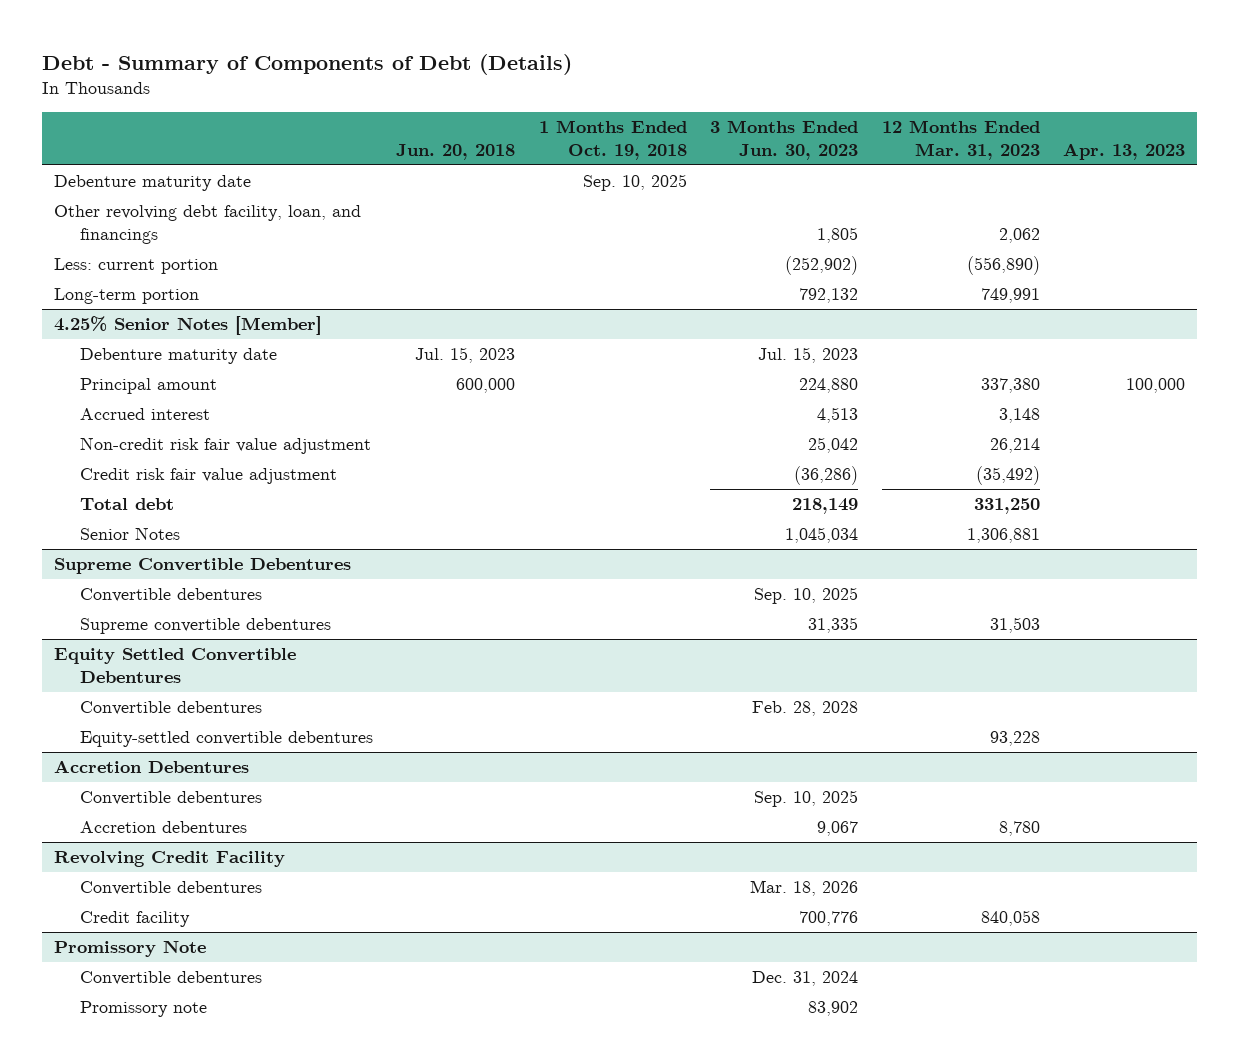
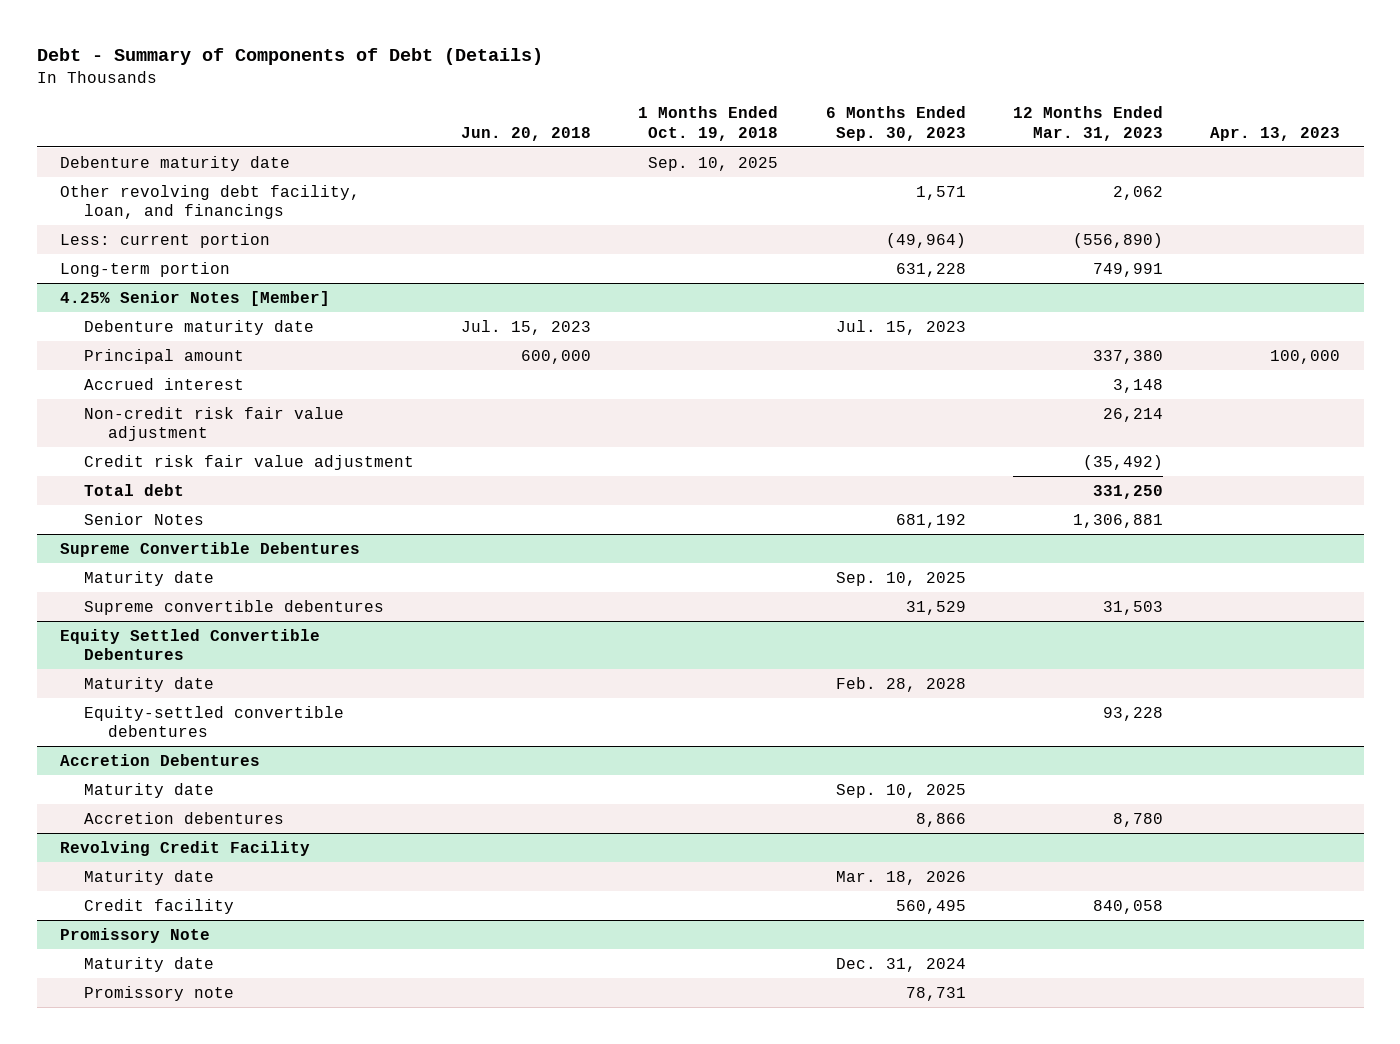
[710,120,859,161] 3 Months Ended Jun. 30, 2023 -> none
none -> [825,106,966,141] 6 Months Ended Sep. 30, 2023
[79,588,262,603] Convertible debentures -> [83,570,214,586] Maturity date
[79,701,262,716] Convertible debentures -> [83,676,214,692] Maturity date
[79,791,262,806] Convertible debentures -> [83,782,214,798] Maturity date
[79,881,262,896] Convertible debentures -> [83,869,214,885] Maturity date
[79,971,262,986] Convertible debentures -> [83,956,214,972] Maturity date

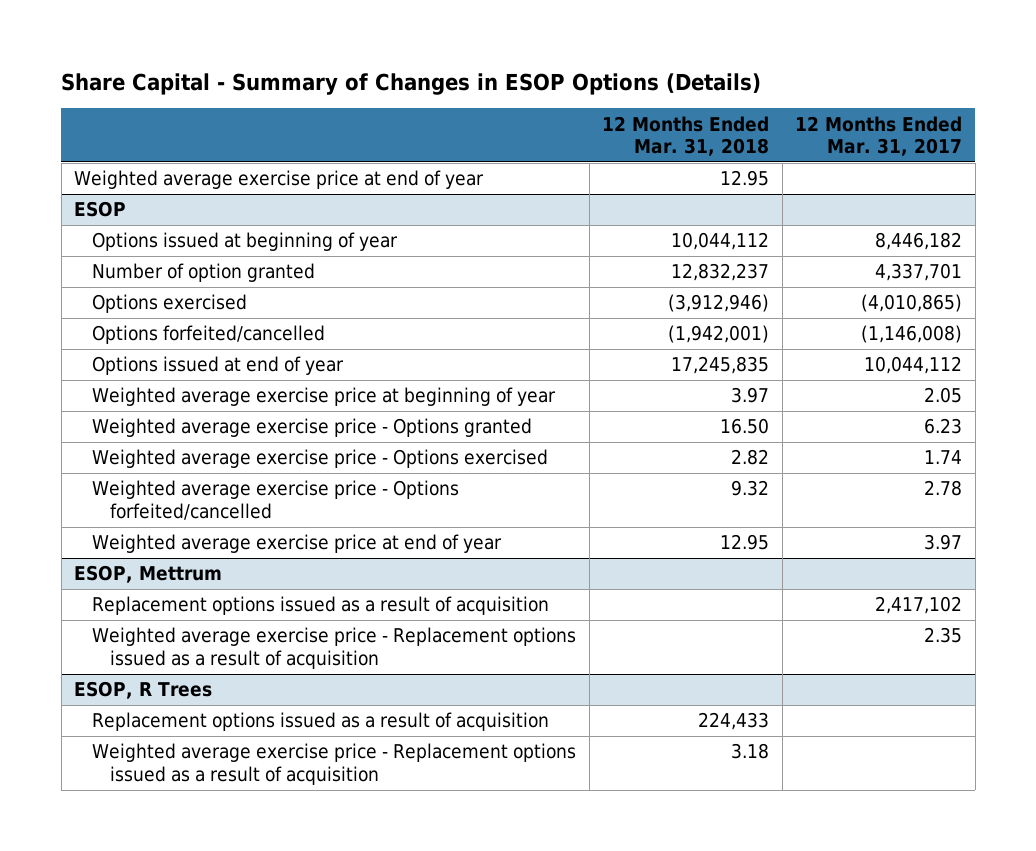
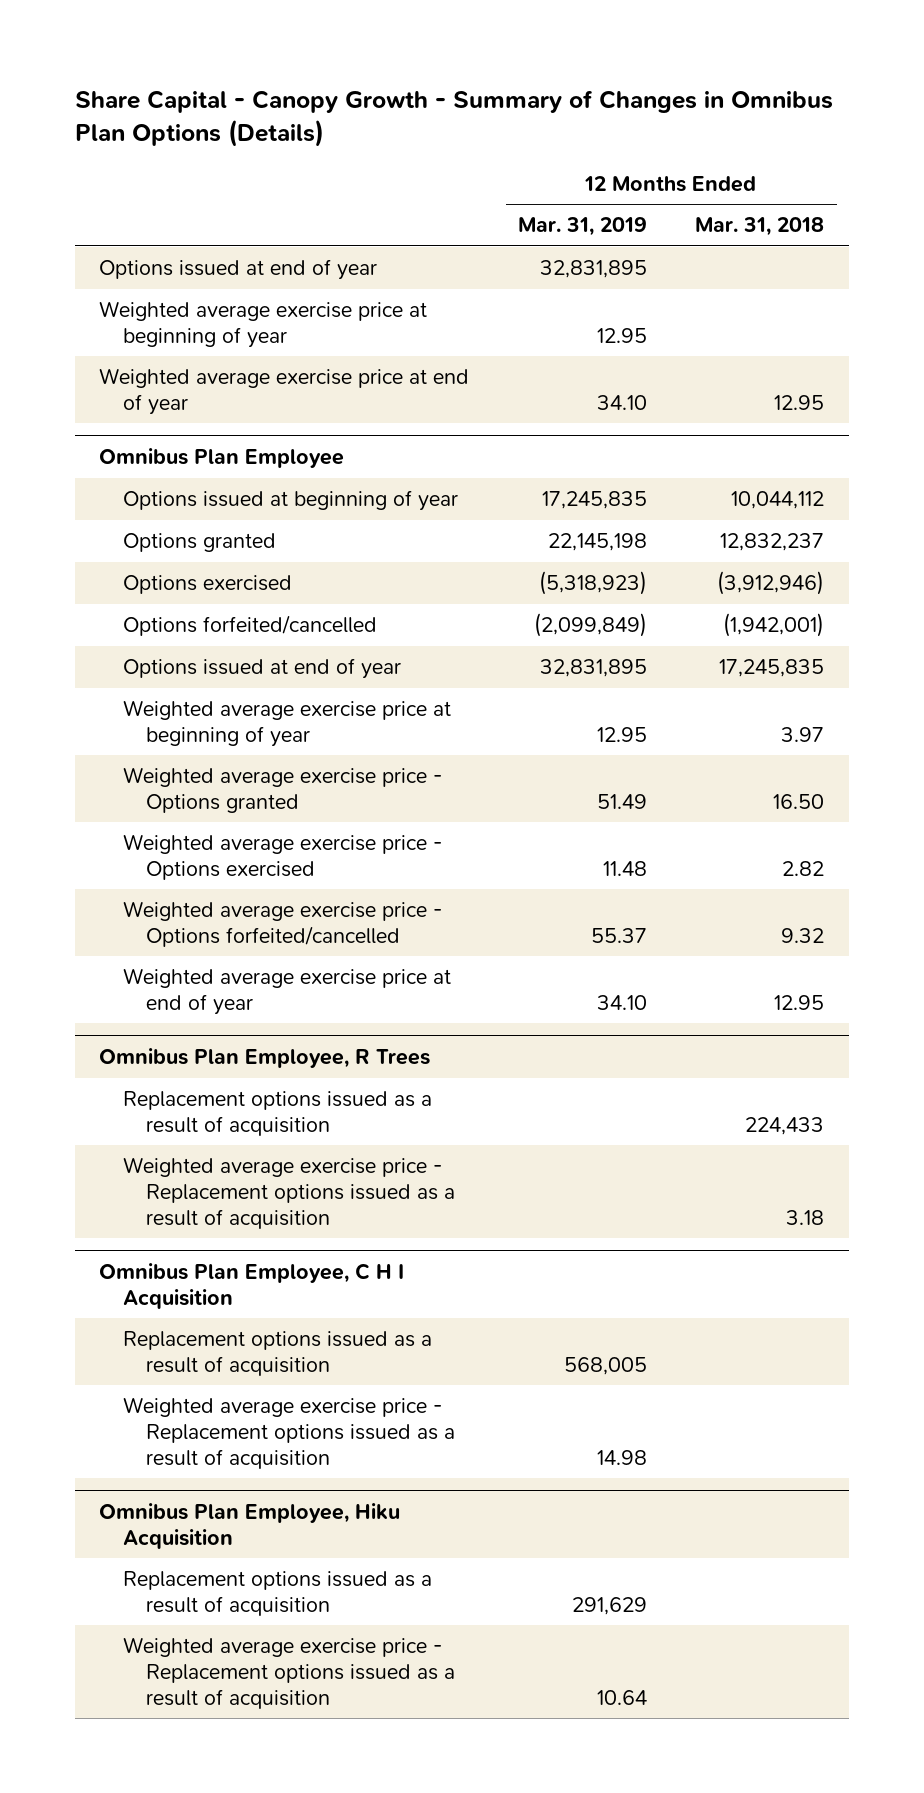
[61,72,762,95] Share Capital - Summary of Changes in ESOP Options (Details) -> [74,89,833,148] Share Capital - Canopy Growth - Summary of Changes in Omnibus Plan Options (Details)
[795,115,963,157] 12 Months Ended Mar. 31, 2017 -> none
none -> [517,217,647,237] Mar. 31, 2019
none -> [99,259,378,281] Options issued at end of year
none -> [99,301,428,348] Weighted average exercise price at beginning of year
[74,201,127,218] ESOP -> none
none -> [99,447,345,468] Omnibus Plan Employee
[92,263,316,283] Number of option granted -> [122,533,276,553] Options granted
[74,565,223,584] ESOP, Mettrum -> none
[92,596,550,616] Replacement options issued as a result of acquisition -> none
[92,627,577,669] Weighted average exercise price - Replacement options issued as a result of acquisition -> none
[74,681,213,700] ESOP, R Trees -> none
none -> [99,1047,431,1068] Omnibus Plan Employee, R Trees
none -> [99,1262,405,1309] Omnibus Plan Employee, C H I Acquisition
none -> [122,1331,432,1376] Replacement options issued as a result of acquisition
none -> [122,1397,456,1469] Weighted average exercise price - Replacement options issued as a result of acquisition
none -> [99,1502,401,1549] Omnibus Plan Employee, Hiku Acquisition
none -> [122,1571,432,1616] Replacement options issued as a result of acquisition
none -> [122,1637,456,1709] Weighted average exercise price - Replacement options issued as a result of acquisition

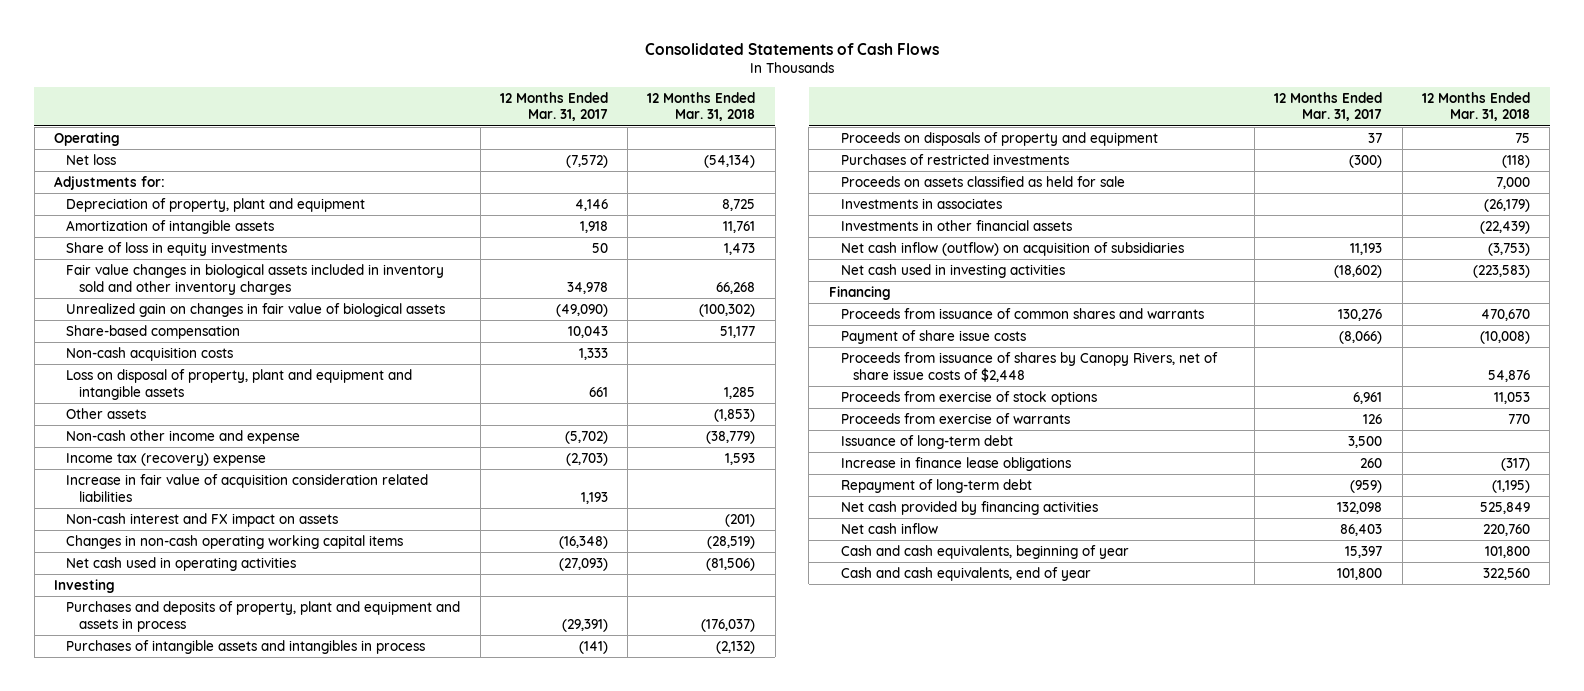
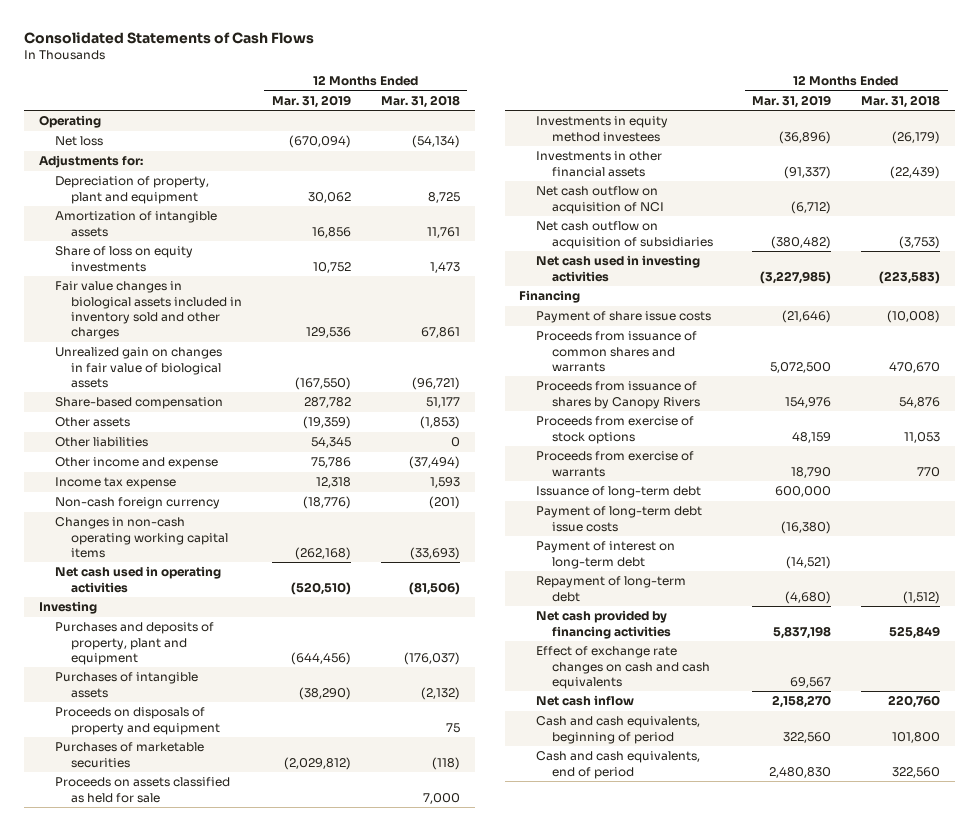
[499,91,608,122] 12 Months Ended Mar. 31, 2017 -> none
none -> [271,94,351,108] Mar. 31, 2019
[66,241,288,256] Share of loss in equity investments -> [55,246,194,272] Share of loss on equity investments
[66,263,445,295] Fair value changes in biological assets included in inventory sold and other inventory charges -> [55,281,243,340] Fair value changes in biological assets included in inventory sold and other charges
[716,281,756,294] 66,268 -> [420,327,460,339] 67,861
[699,303,756,317] (100,302) -> [411,376,460,390] (96,721)
[66,346,234,361] Non-cash acquisition costs -> none
[66,368,413,400] Loss on disposal of property, plant and equipment and intangible assets -> none
[66,473,429,502] Increase in fair value of acquisition consideration related liabilities -> none
[66,512,339,527] Non-cash interest and FX impact on assets -> none
none -> [55,437,149,448] Other liabilities
[66,429,301,444] Non-cash other income and expense -> [55,457,219,470] Other income and expense
[706,430,756,444] (38,779) -> [408,456,460,470] (37,494)
[66,452,267,466] Income tax (recovery) expense -> [55,477,177,490] Income tax expense
none -> [55,497,221,510] Non-cash foreign currency
[707,535,756,549] (28,519) -> [409,546,460,560] (33,693)
[66,600,461,632] Purchases and deposits of property, plant and equipment and assets in process -> [55,622,215,665] Purchases and deposits of property, plant and equipment
[66,639,426,654] Purchases of intangible assets and intangibles in process -> [55,672,199,698] Purchases of intangible assets
[840,153,1069,165] Purchases of restricted investments -> [55,742,205,768] Purchases of marketable securities
[840,197,1002,209] Investments in associates -> [535,116,668,142] Investments in equity method investees
none -> [535,186,664,214] Net cash outflow on acquisition of NCI
[840,241,1184,256] Net cash inflow (outflow) on acquisition of subsidiaries -> [535,221,713,249] Net cash outflow on acquisition of subsidiaries
[840,307,1204,319] Proceeds from issuance of common shares and warrants -> [535,331,697,372] Proceeds from issuance of common shares and warrants
[840,351,1218,382] Proceeds from issuance of shares by Canopy Rivers, net of share issue costs of $2,448 -> [535,381,700,409] Proceeds from issuance of shares by Canopy Rivers
[840,456,1071,471] Increase in finance lease obligations -> none
none -> [535,506,702,532] Payment of long-term debt issue costs
none -> [535,541,675,569] Payment of interest on long-term debt
[1491,479,1530,493] (1,195) -> [903,590,941,604] (1,512)
none -> [535,646,710,689] Effect of exchange rate changes on cash and cash equivalents
[840,544,1129,559] Cash and cash equivalents, beginning of year -> [535,716,700,744] Cash and cash equivalents, beginning of period
[840,566,1091,581] Cash and cash equivalents, end of year -> [535,751,700,779] Cash and cash equivalents, end of period

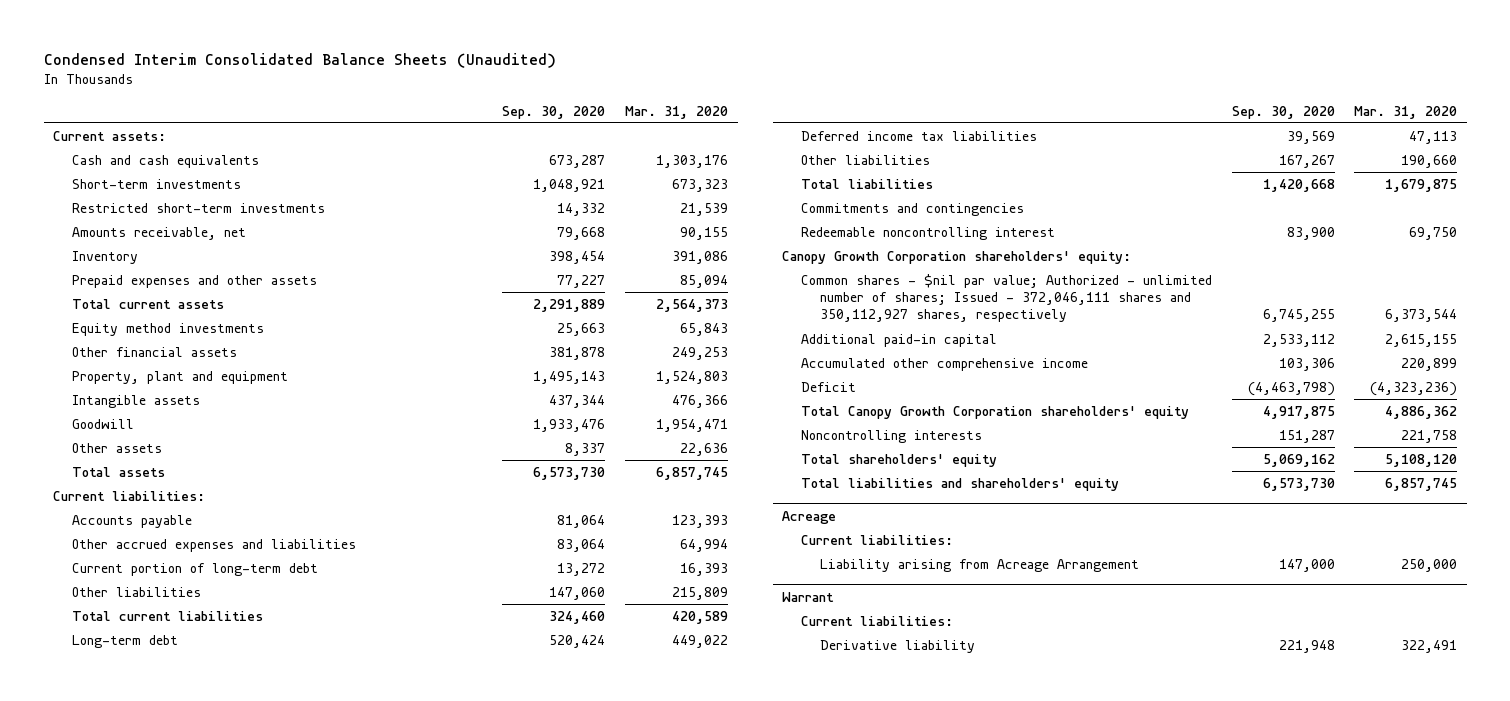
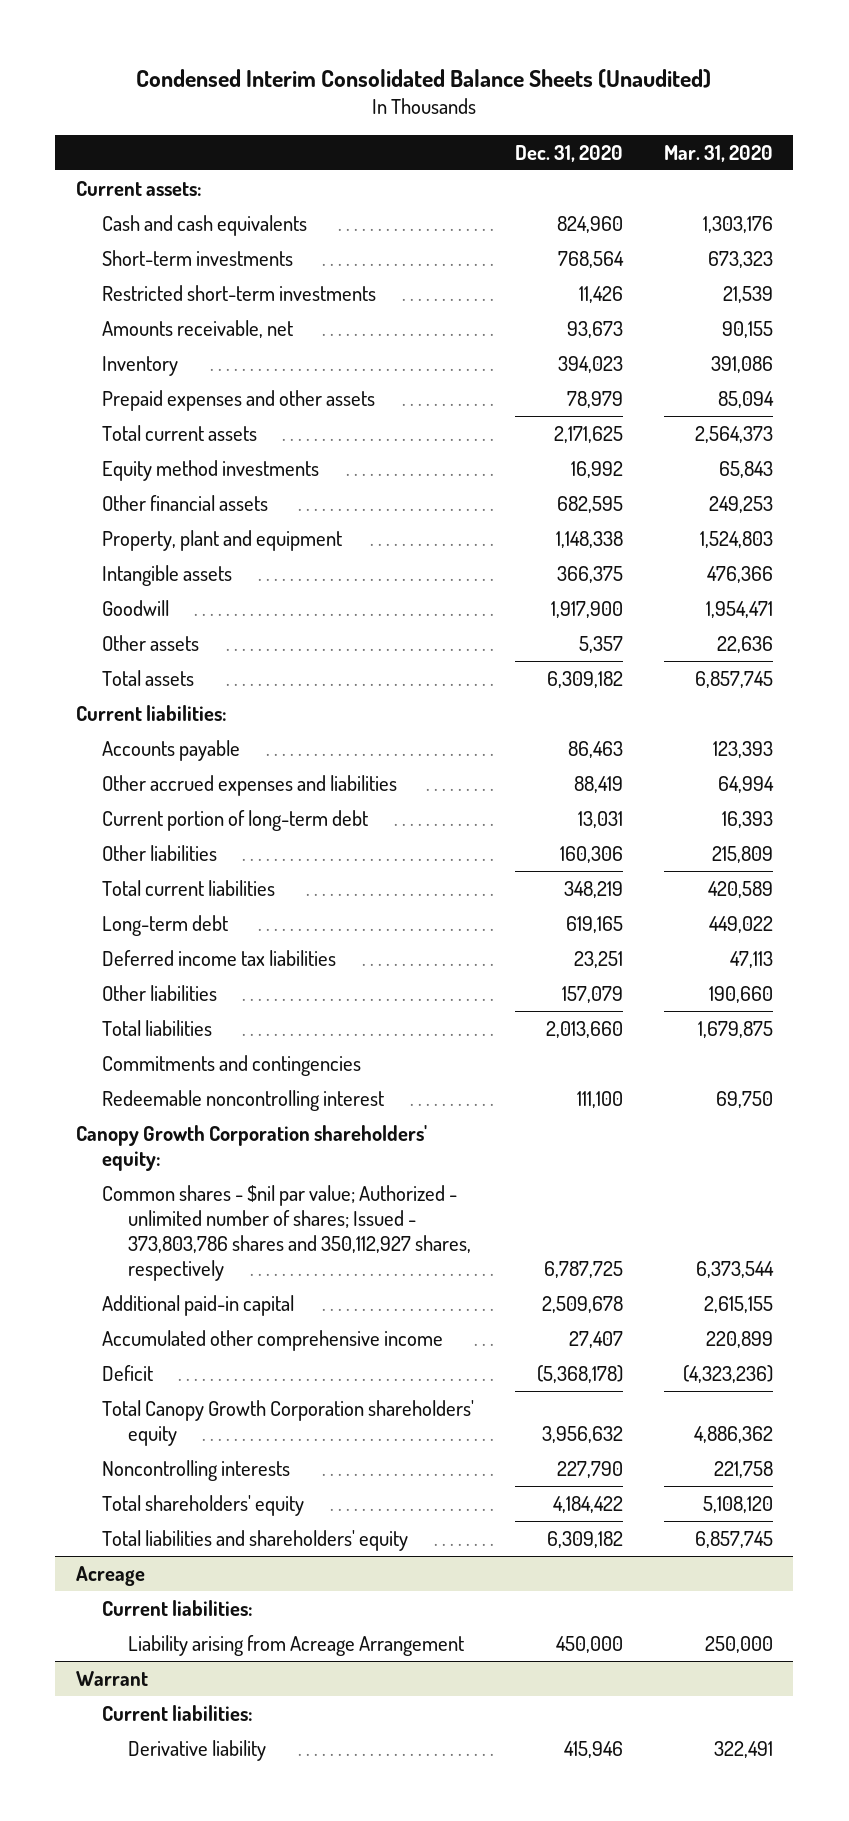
[502,105,606,119] Sep. 30, 2020 -> none
none -> [514,144,623,162] Dec. 31, 2020
[801,274,1213,323] Common shares - $nil par value; Authorized - unlimited number of shares; Issued - 372,046,111 shares and 350,112,927 shares, respectively -> [101,1185,471,1281] Common shares - $nil par value; Authorized - unlimited number of shares; Issued - 373,803,786 shares and 350,112,927 shares, respectively

